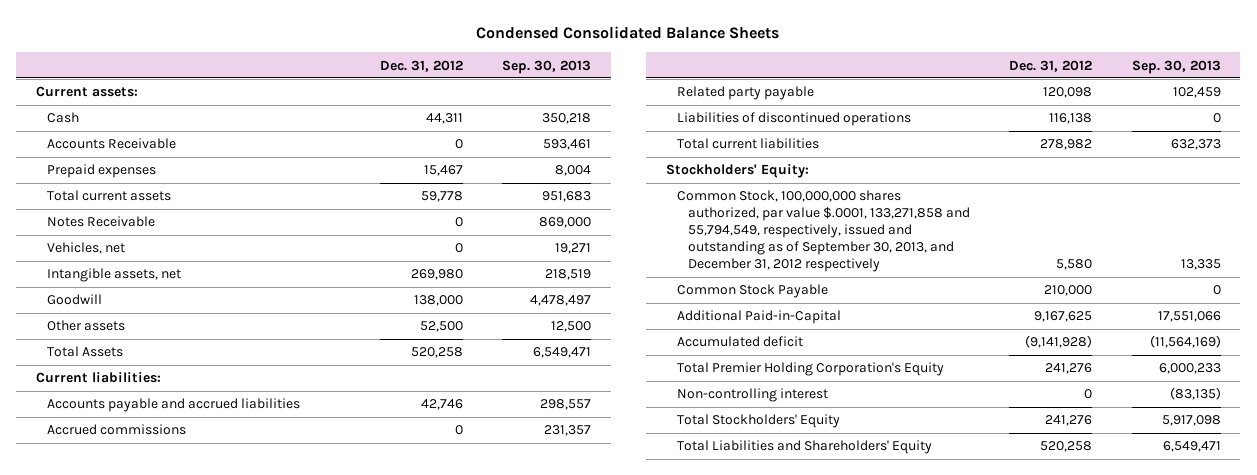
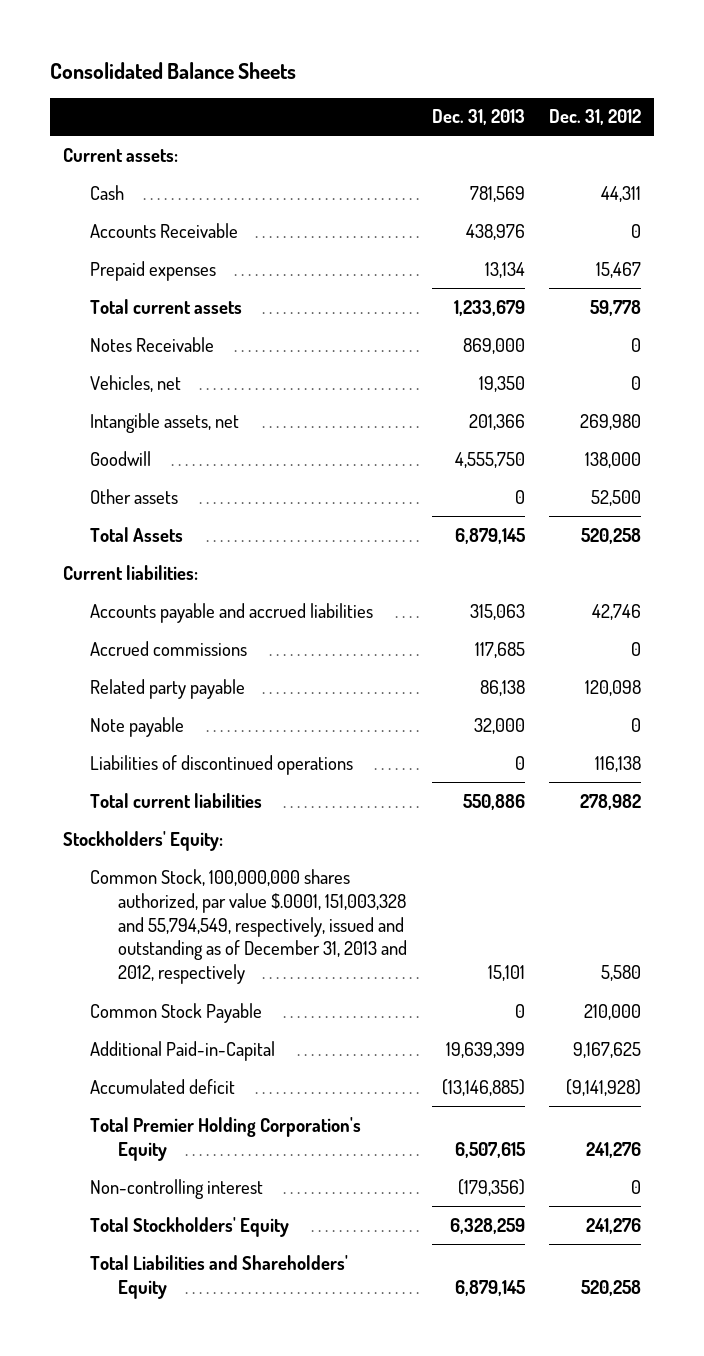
[476,26,780,40] Condensed Consolidated Balance Sheets -> [50,62,297,80] Consolidated Balance Sheets
[502,59,592,74] Sep. 30, 2013 -> none
none -> [431,109,525,126] Dec. 31, 2013
none -> [90,716,185,737] Note payable
[676,190,970,273] Common Stock, 100,000,000 shares authorized, par value $.0001, 133,271,858 and 55,794,549, respectively, issued and outstanding as of September 30, 2013, and December 31, 2012 respectively -> [90,868,408,985] Common Stock, 100,000,000 shares authorized, par value $.0001, 151,003,328 and 55,794,549, respectively, issued and outstanding as of December 31, 2013 and 2012, respectively

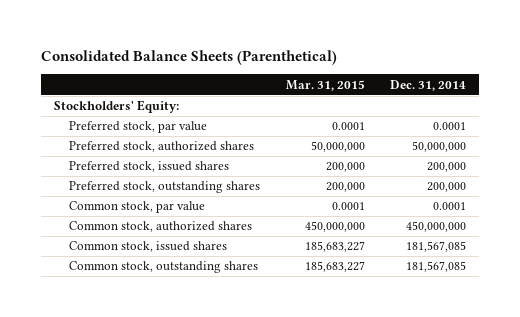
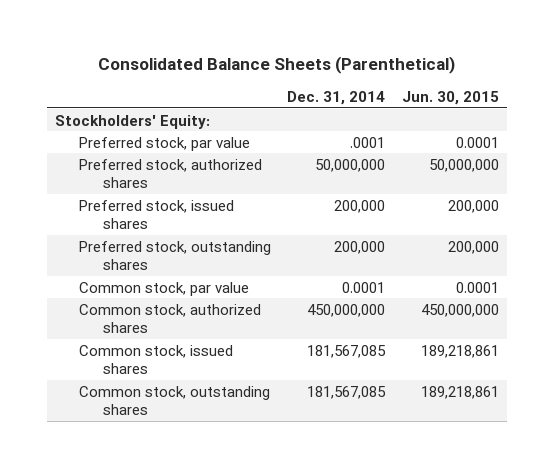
[285,79,365,91] Mar. 31, 2015 -> none
none -> [401,91,499,106] Jun. 30, 2015
[433,122,467,131] 0.0001 -> [350,136,386,148] .0001

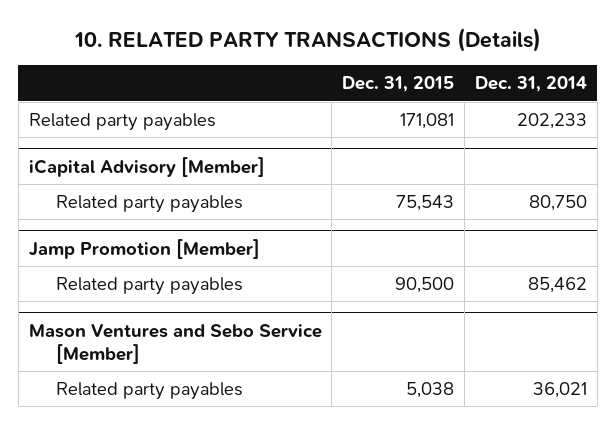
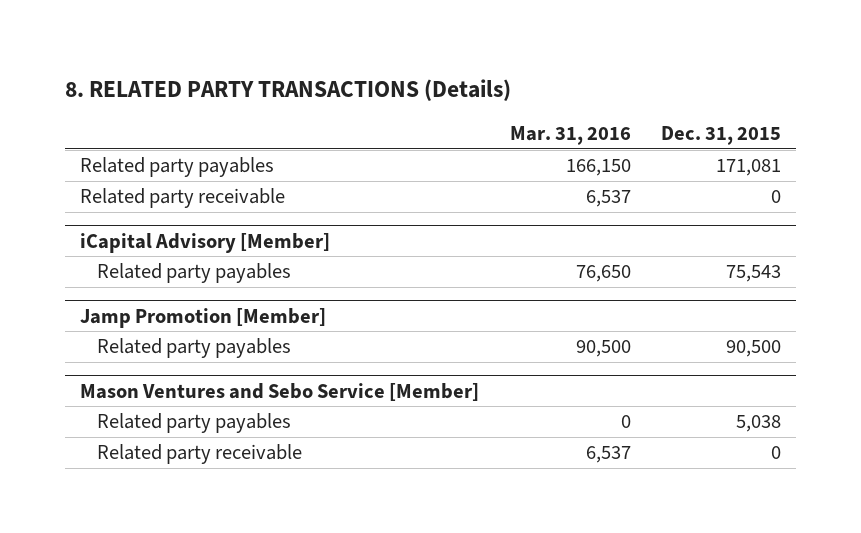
[73,27,541,52] 10. RELATED PARTY TRANSACTIONS (Details) -> [65,78,512,101] 8. RELATED PARTY TRANSACTIONS (Details)
[474,76,587,93] Dec. 31, 2014 -> none
none -> [509,125,631,145] Mar. 31, 2016
none -> [80,188,286,209] Related party receivable
none -> [96,444,302,465] Related party receivable

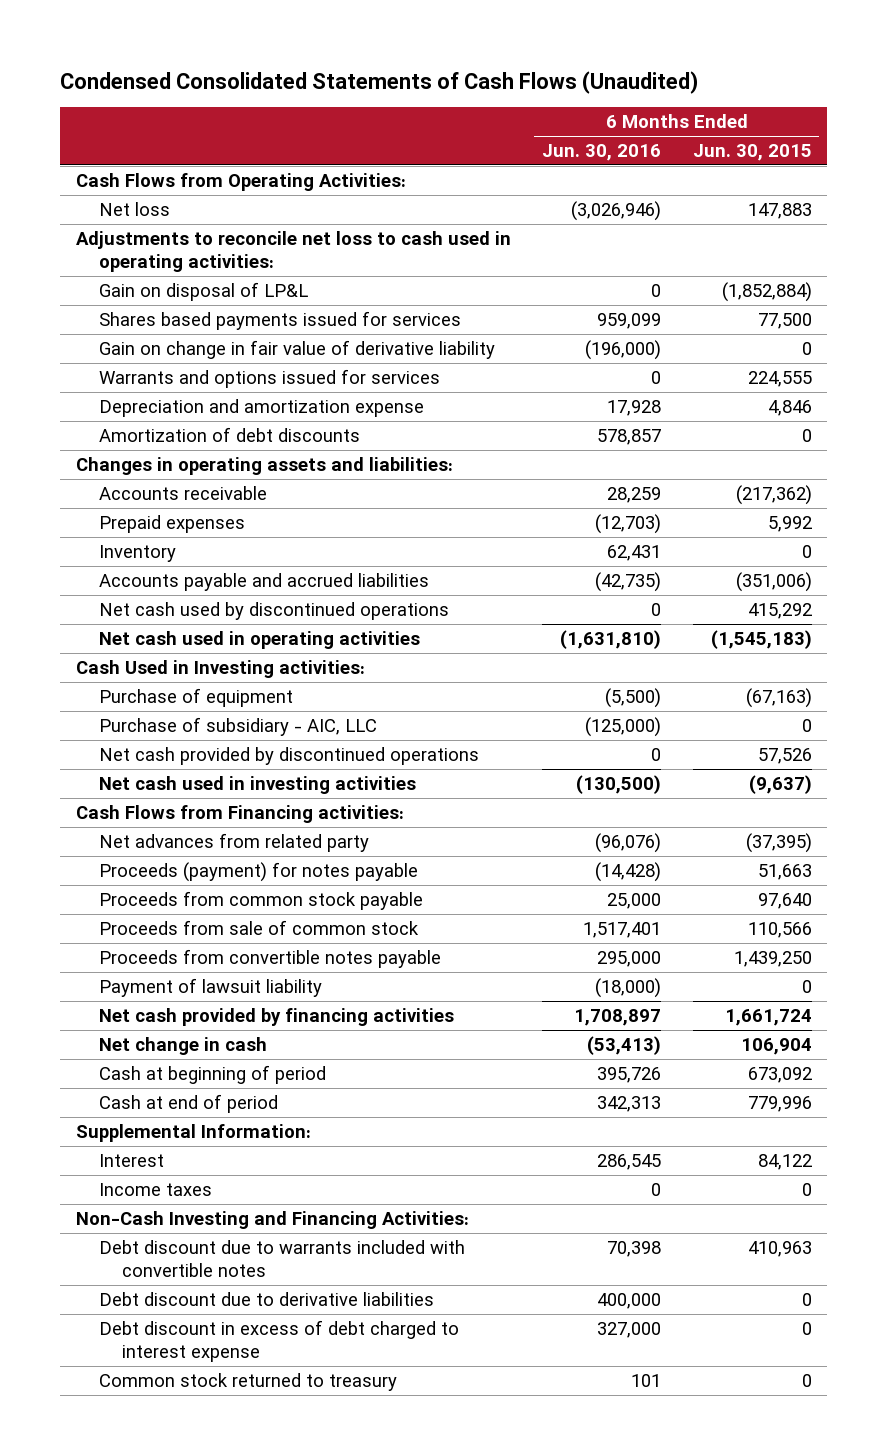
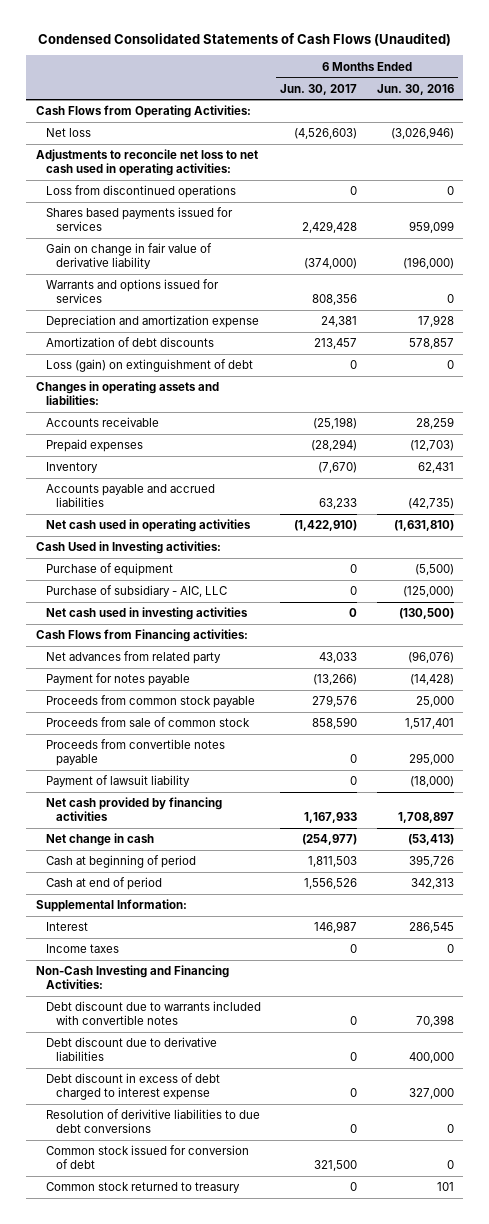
[692,143,812,161] Jun. 30, 2015 -> none
none -> [280,83,358,95] Jun. 30, 2017
[98,281,308,301] Gain on disposal of LP&L -> none
[75,230,511,272] Adjustments to reconcile net loss to cash used in operating activities: -> [35,149,258,177] Adjustments to reconcile net loss to net cash used in operating activities:
none -> [46,185,237,199] Loss from discontinued operations
none -> [46,359,254,373] Loss (gain) on extinguishment of debt
[98,601,449,620] Net cash used by discontinued operations -> none
[98,746,479,765] Net cash provided by discontinued operations -> none
[98,861,418,882] Proceeds (payment) for notes payable -> [46,673,191,687] Payment for notes payable
none -> [46,1109,261,1134] Resolution of derivitive liabilities to due debt conversions
none -> [46,1145,250,1170] Common stock issued for conversion of debt

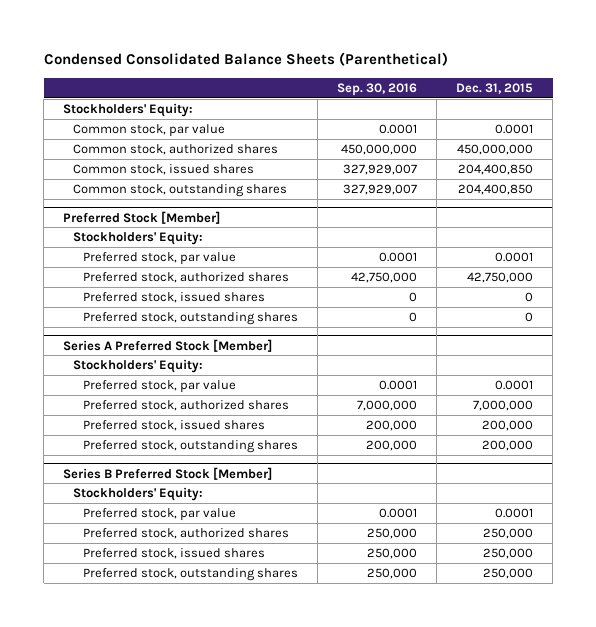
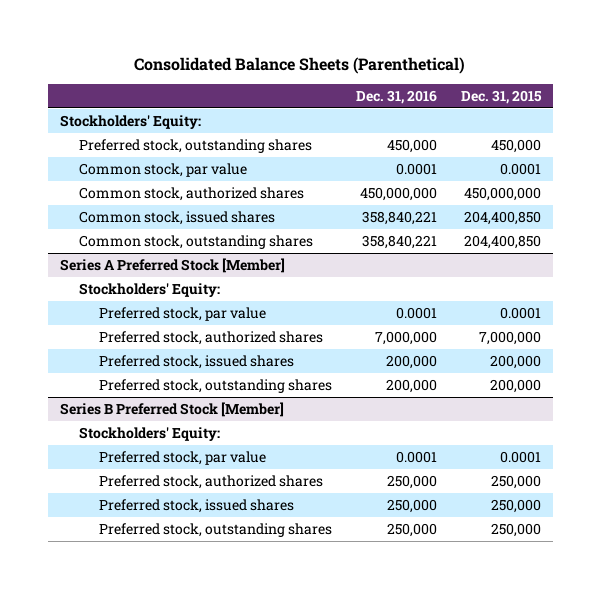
[43,52,448,67] Condensed Consolidated Balance Sheets (Parenthetical) -> [134,56,466,74] Consolidated Balance Sheets (Parenthetical)
[336,82,417,96] Sep. 30, 2016 -> none
none -> [355,89,437,104] Dec. 31, 2016
none -> [79,139,313,154] Preferred stock, outstanding shares
[63,210,221,224] Preferred Stock [Member] -> none
[73,231,204,246] Stockholders' Equity: -> none
[82,252,236,266] Preferred stock, par value -> none
[82,272,289,284] Preferred stock, authorized shares -> none
[82,292,265,304] Preferred stock, issued shares -> none
[82,312,298,326] Preferred stock, outstanding shares -> none

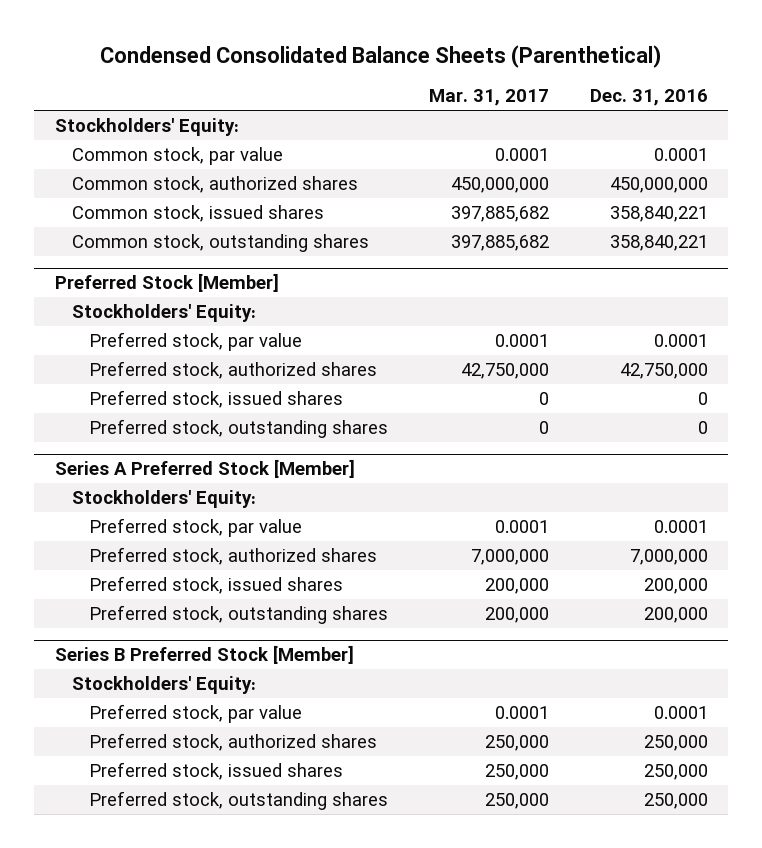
[134,56,466,74] Consolidated Balance Sheets (Parenthetical) -> [100,44,662,68] Condensed Consolidated Balance Sheets (Parenthetical)
[460,89,542,104] Dec. 31, 2015 -> none
none -> [428,89,549,107] Mar. 31, 2017
[79,139,313,154] Preferred stock, outstanding shares -> none
none -> [54,272,279,292] Preferred Stock [Member]
none -> [71,303,256,322] Stockholders' Equity:
none -> [88,331,302,351] Preferred stock, par value
none -> [88,360,377,379] Preferred stock, authorized shares
none -> [88,389,343,408] Preferred stock, issued shares
none -> [88,418,388,438] Preferred stock, outstanding shares

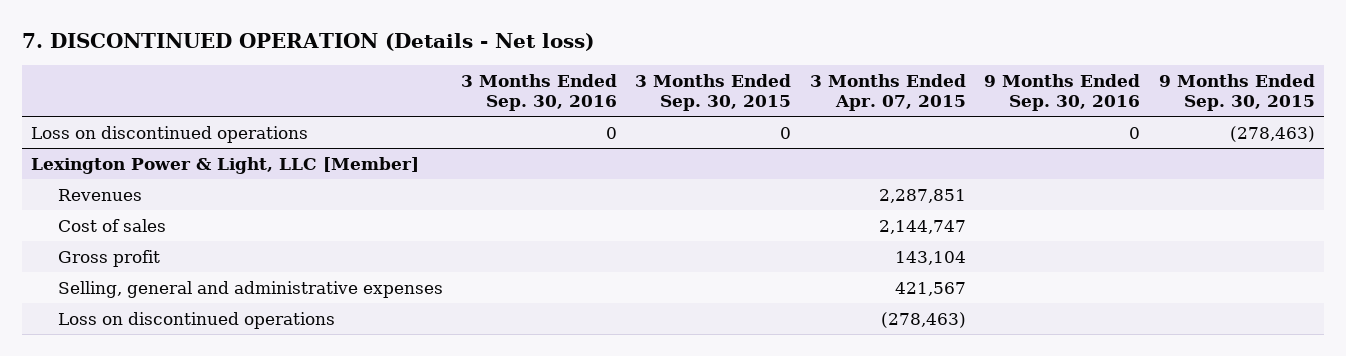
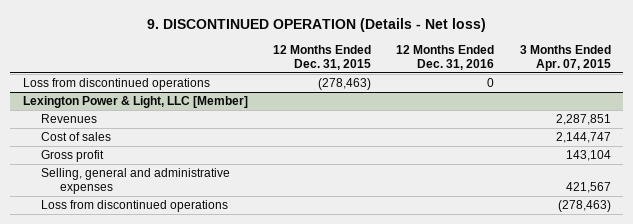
[22,33,595,52] 7. DISCONTINUED OPERATION (Details - Net loss) -> [146,17,486,32] 9. DISCONTINUED OPERATION (Details - Net loss)
[461,73,618,111] 3 Months Ended Sep. 30, 2016 -> none
[635,73,792,111] 3 Months Ended Sep. 30, 2015 -> none
[984,73,1141,111] 9 Months Ended Sep. 30, 2016 -> none
[1158,73,1315,111] 9 Months Ended Sep. 30, 2015 -> none
none -> [272,44,371,71] 12 Months Ended Dec. 31, 2015
none -> [396,44,495,71] 12 Months Ended Dec. 31, 2016
[31,125,309,143] Loss on discontinued operations -> [22,78,210,91] Loss from discontinued operations
[57,311,335,329] Loss on discontinued operations -> [41,200,229,213] Loss from discontinued operations

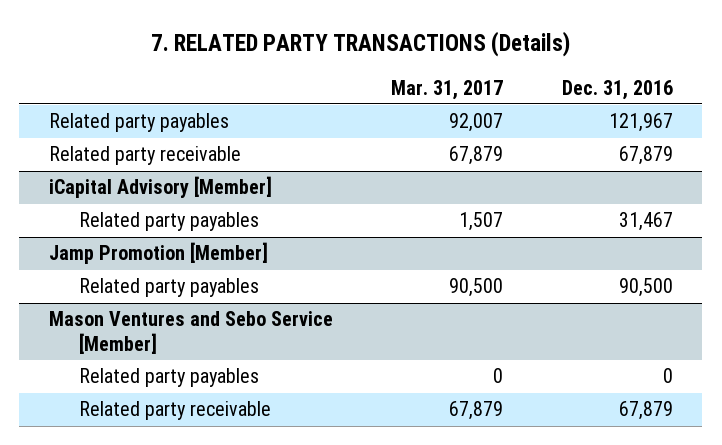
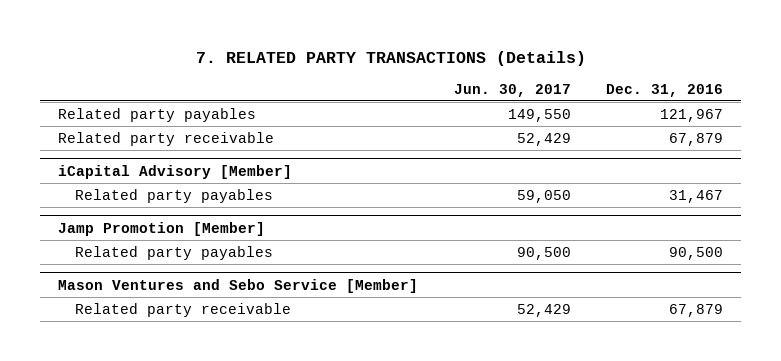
[391,79,504,100] Mar. 31, 2017 -> none
none -> [453,83,571,97] Jun. 30, 2017
[78,368,259,388] Related party payables -> none

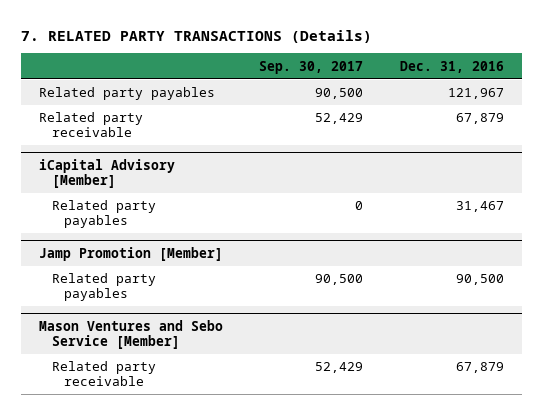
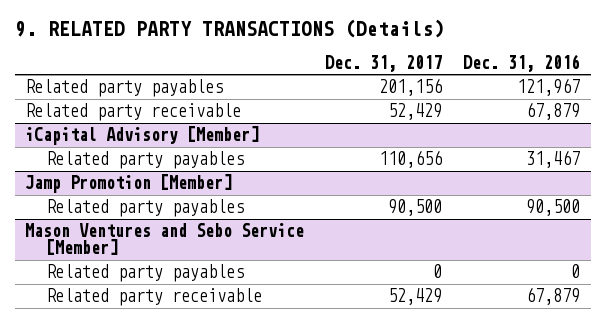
[20,29,372,43] 7. RELATED PARTY TRANSACTIONS (Details) -> [14,19,444,39] 9. RELATED PARTY TRANSACTIONS (Details)
[259,60,364,74] Sep. 30, 2017 -> none
none -> [325,54,443,72] Dec. 31, 2017
none -> [45,264,244,283] Related party payables

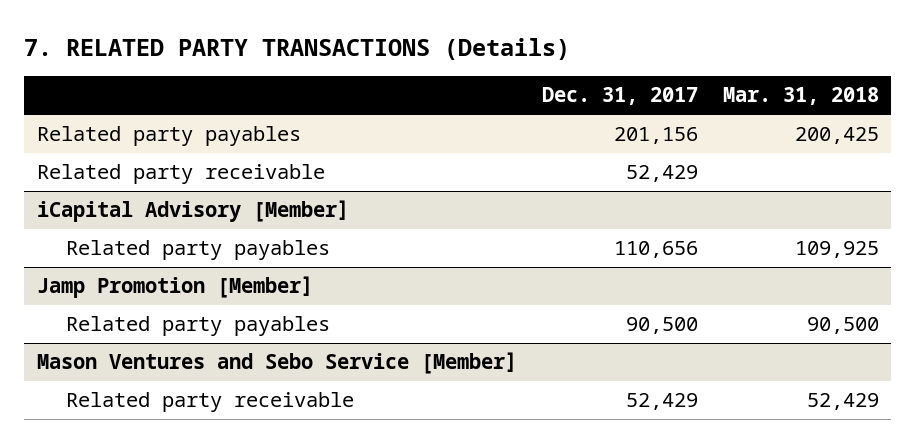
[14,19,444,39] 9. RELATED PARTY TRANSACTIONS (Details) -> [24,37,571,60] 7. RELATED PARTY TRANSACTIONS (Details)
[463,53,581,72] Dec. 31, 2016 -> none
none -> [722,87,879,106] Mar. 31, 2018
[45,264,244,283] Related party payables -> none

